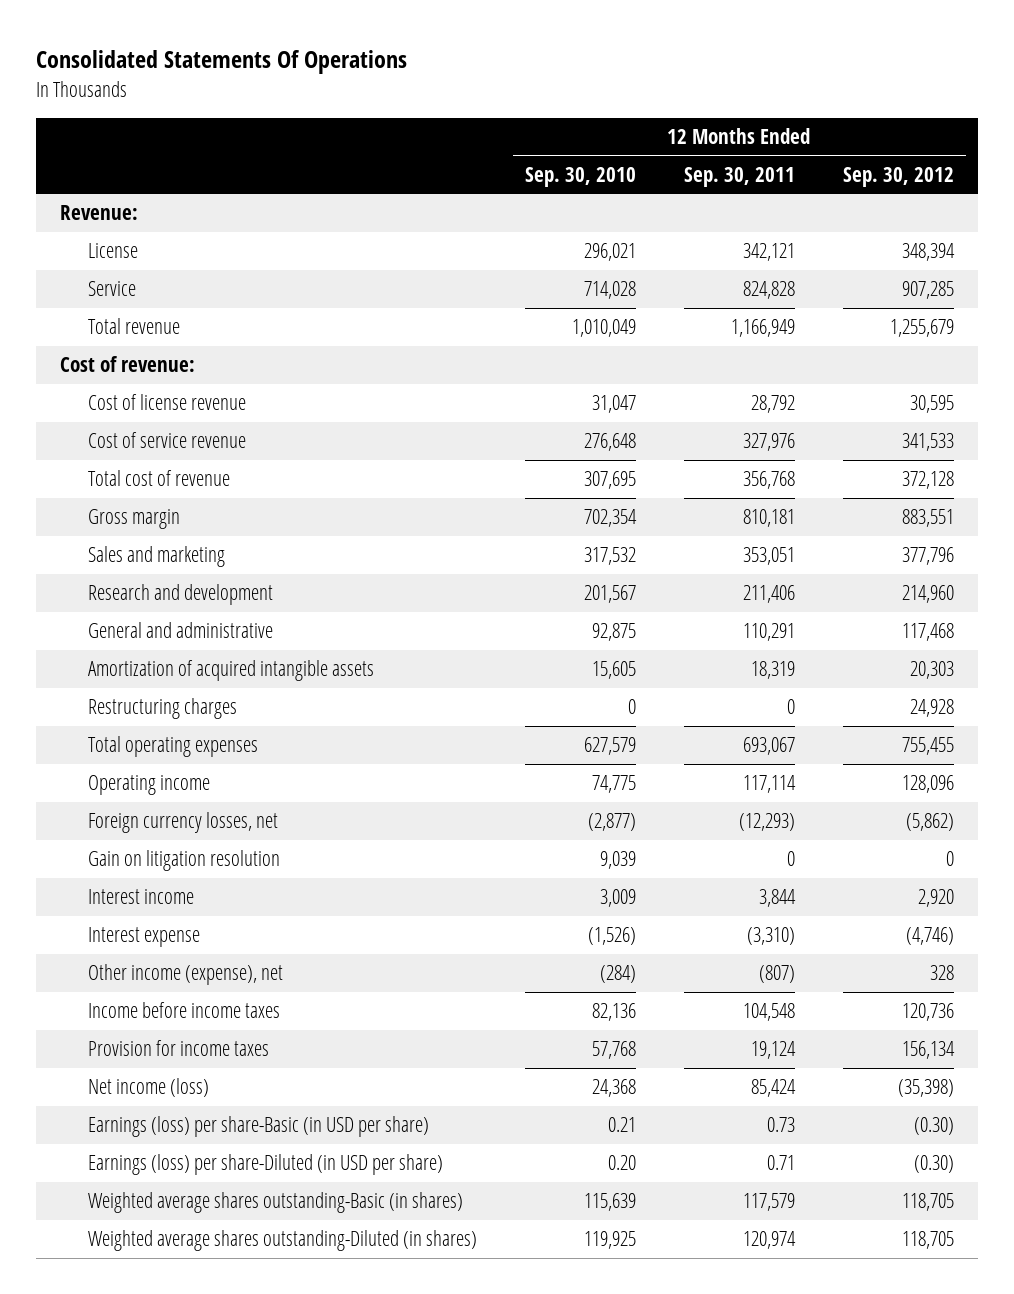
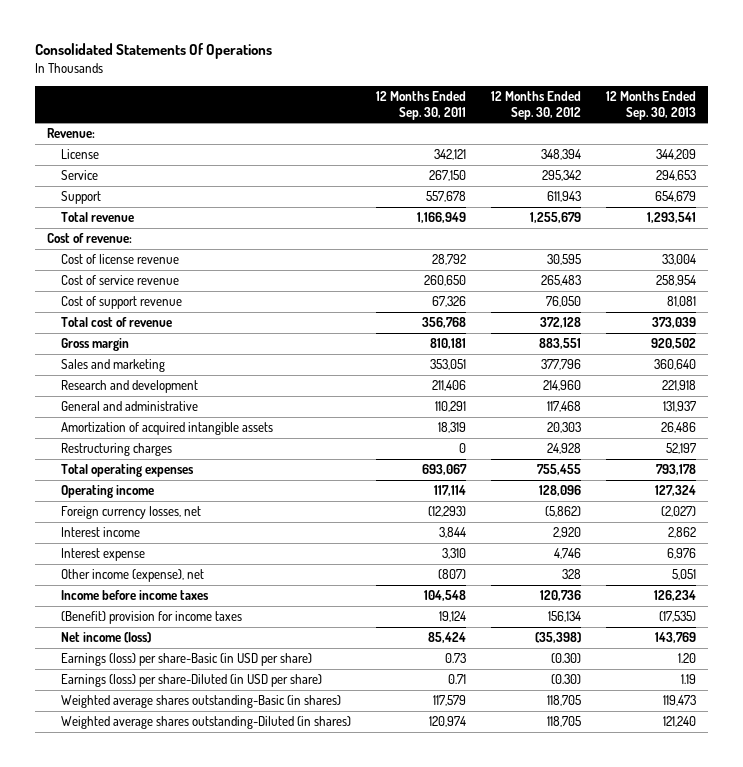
[524,166,636,187] Sep. 30, 2010 -> none
none -> [605,91,696,120] 12 Months Ended Sep. 30, 2013
[742,281,795,300] 824,828 -> [428,170,466,182] 267,150
[901,281,954,300] 907,285 -> [541,170,581,182] 295,342
none -> [60,191,101,205] Support
[742,433,795,452] 327,976 -> [423,275,466,287] 260,650
[901,433,954,452] 341,533 -> [540,275,581,287] 265,483
none -> [60,296,182,310] Cost of support revenue
[87,850,280,872] Gain on litigation resolution -> none
[746,927,795,946] (3,310) -> [441,548,466,560] 3,310
[905,927,954,946] (4,746) -> [553,548,581,560] 4,746
[87,1040,269,1057] Provision for income taxes -> [60,611,242,625] (Benefit) provision for income taxes

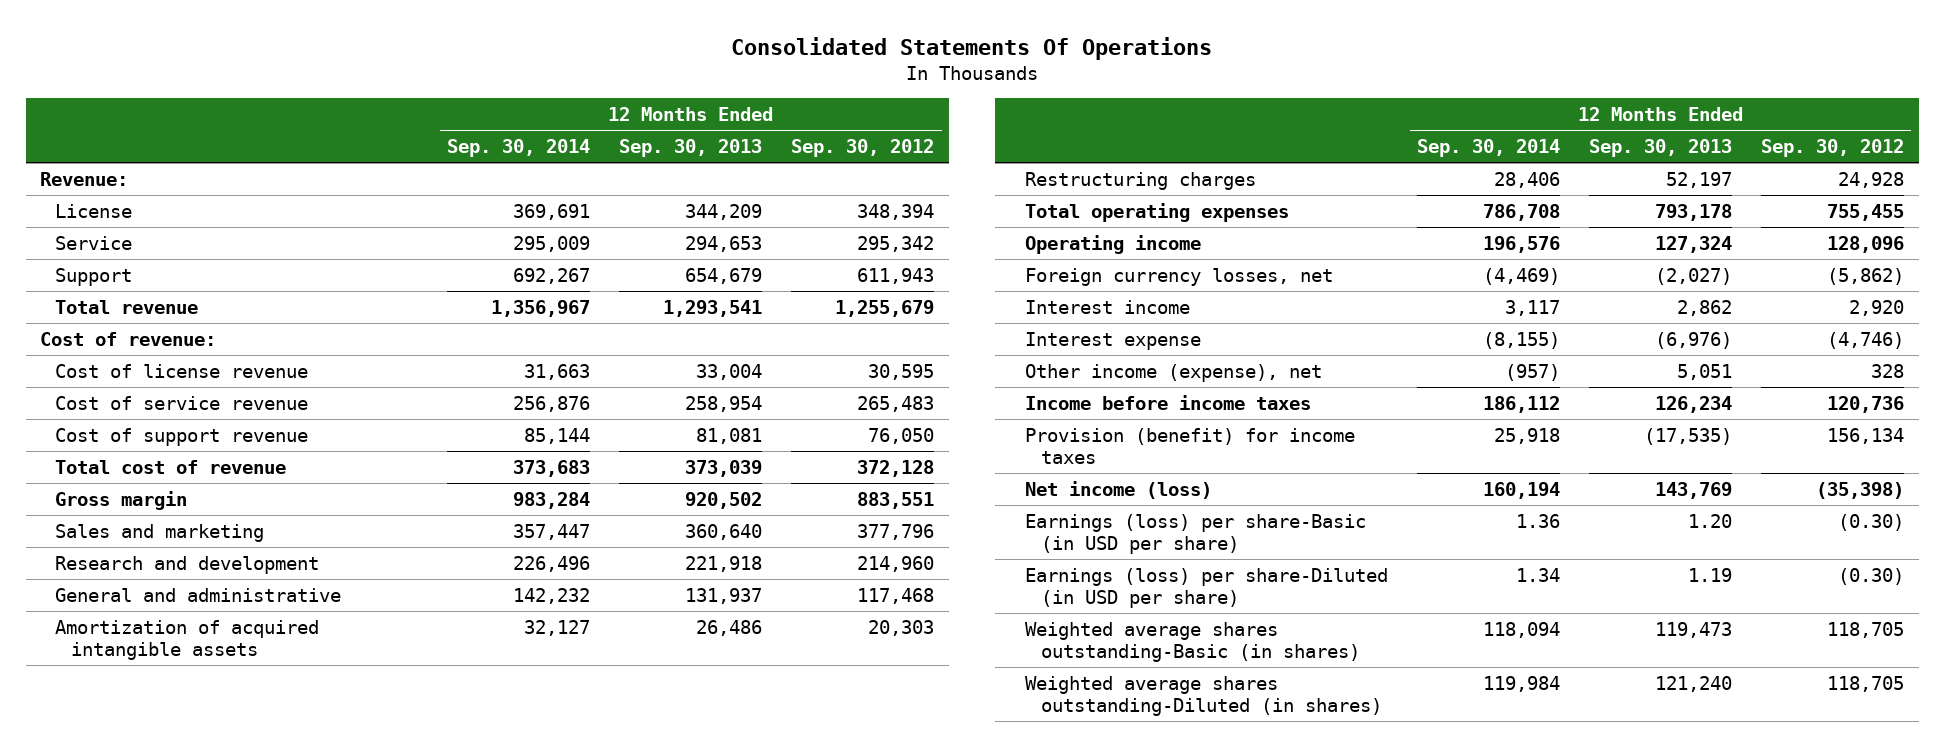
[375,91,466,120] 12 Months Ended Sep. 30, 2011 -> none
none -> [447,139,591,158] Sep. 30, 2014
[553,548,581,560] 4,746 -> [1827,331,1905,349] (4,746)
[666,548,696,560] 6,976 -> [1655,331,1733,349] (6,976)
[60,611,242,625] (Benefit) provision for income taxes -> [1025,427,1356,465] Provision (benefit) for income taxes

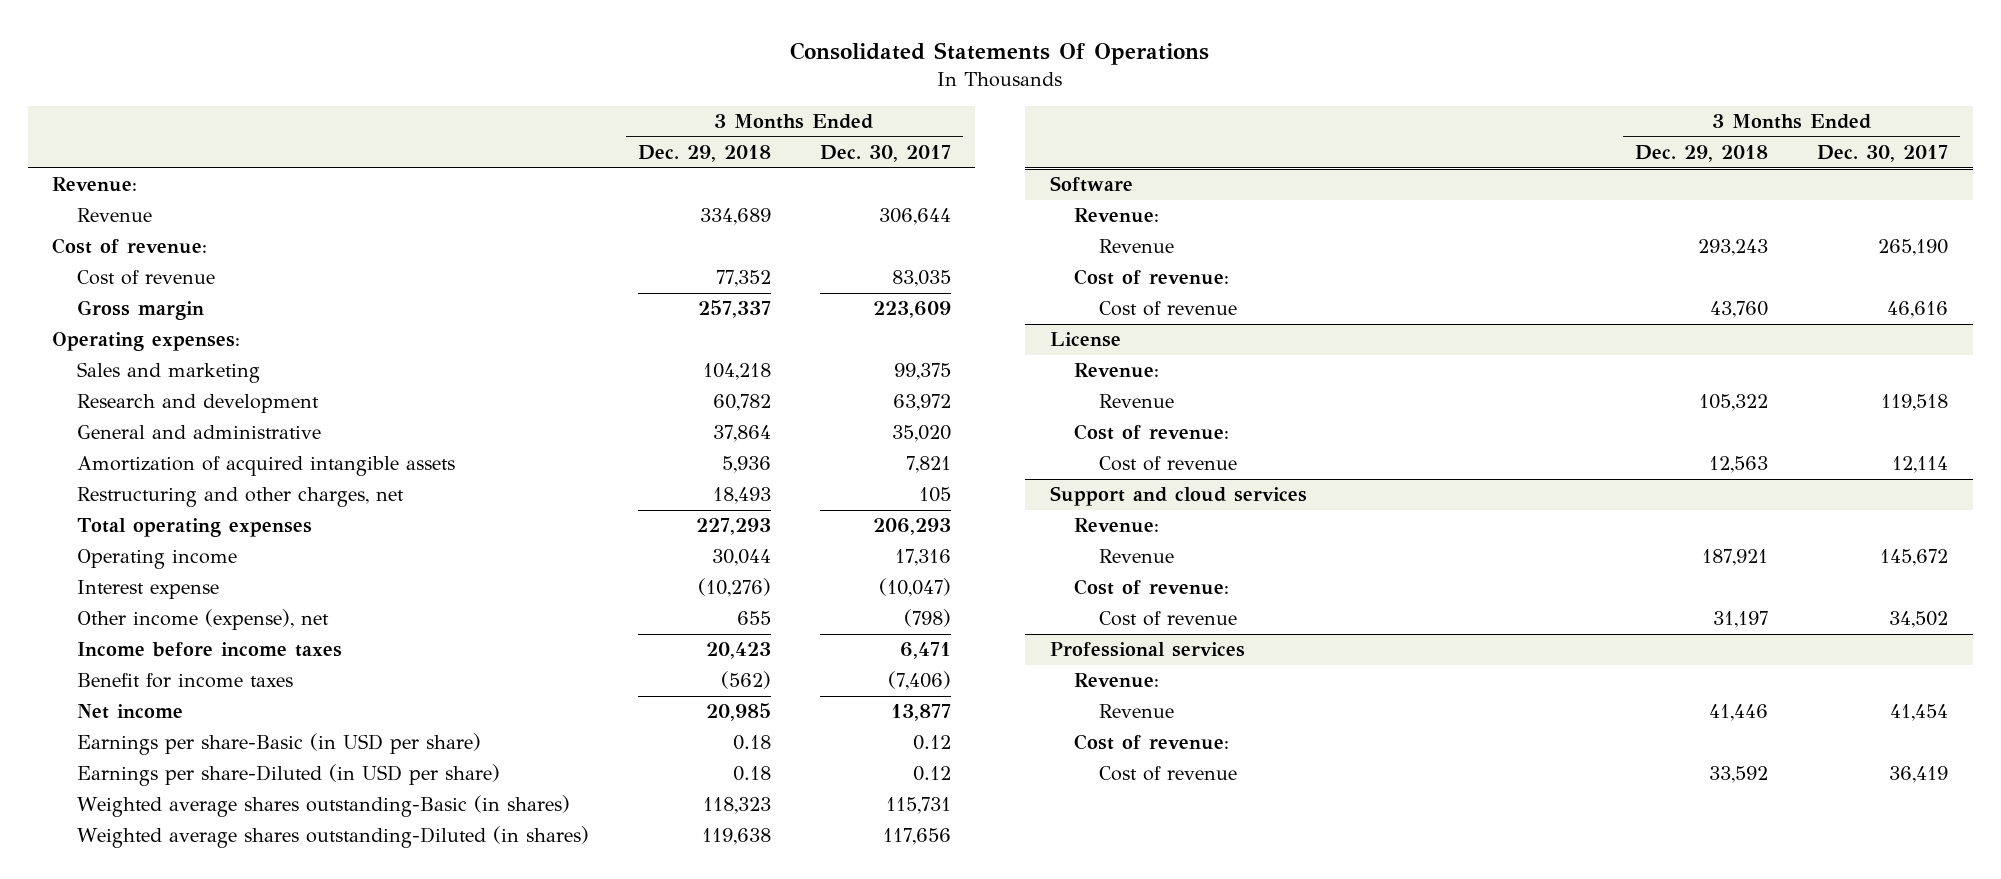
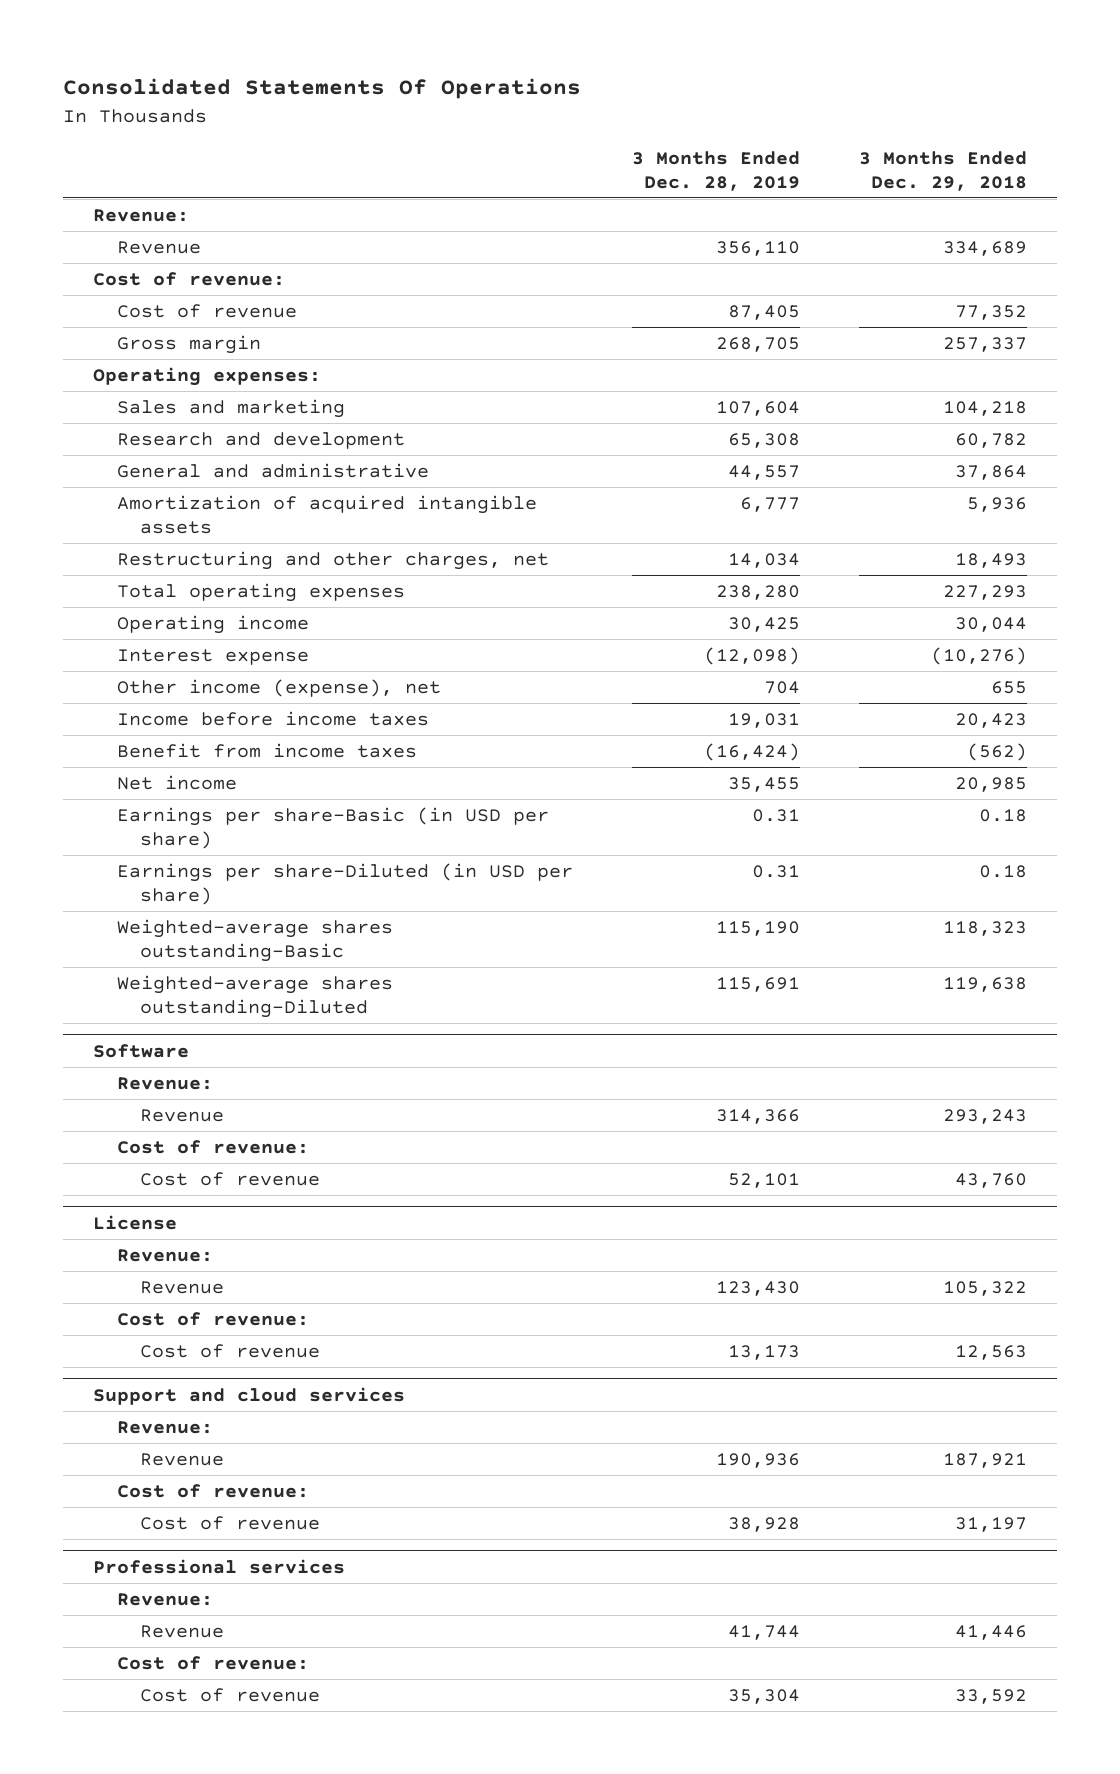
[819,145,951,163] Dec. 30, 2017 -> none
none -> [631,150,800,191] 3 Months Ended Dec. 28, 2019
[76,673,293,689] Benefit for income taxes -> [116,743,417,759] Benefit from income taxes
[76,795,570,818] Weighted average shares outstanding-Basic (in shares) -> [116,919,393,962] Weighted-average shares outstanding-Basic
[76,826,589,849] Weighted average shares outstanding-Diluted (in shares) -> [116,975,393,1018] Weighted-average shares outstanding-Diluted

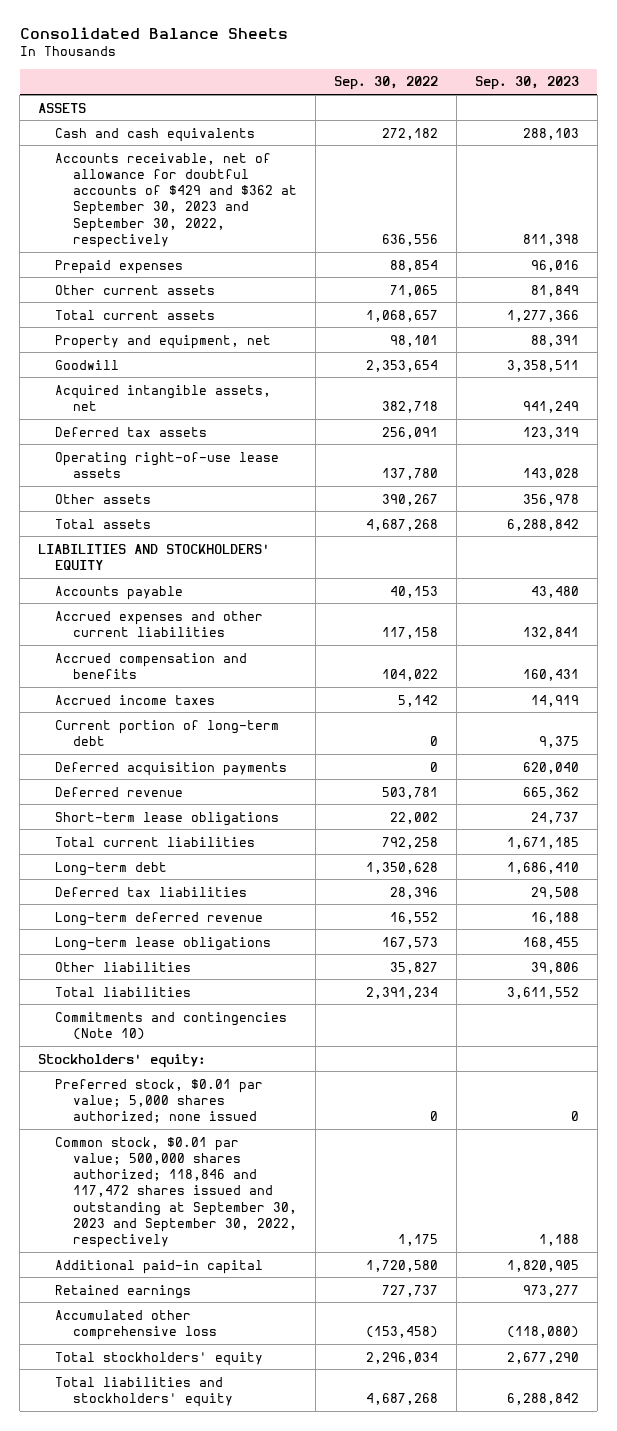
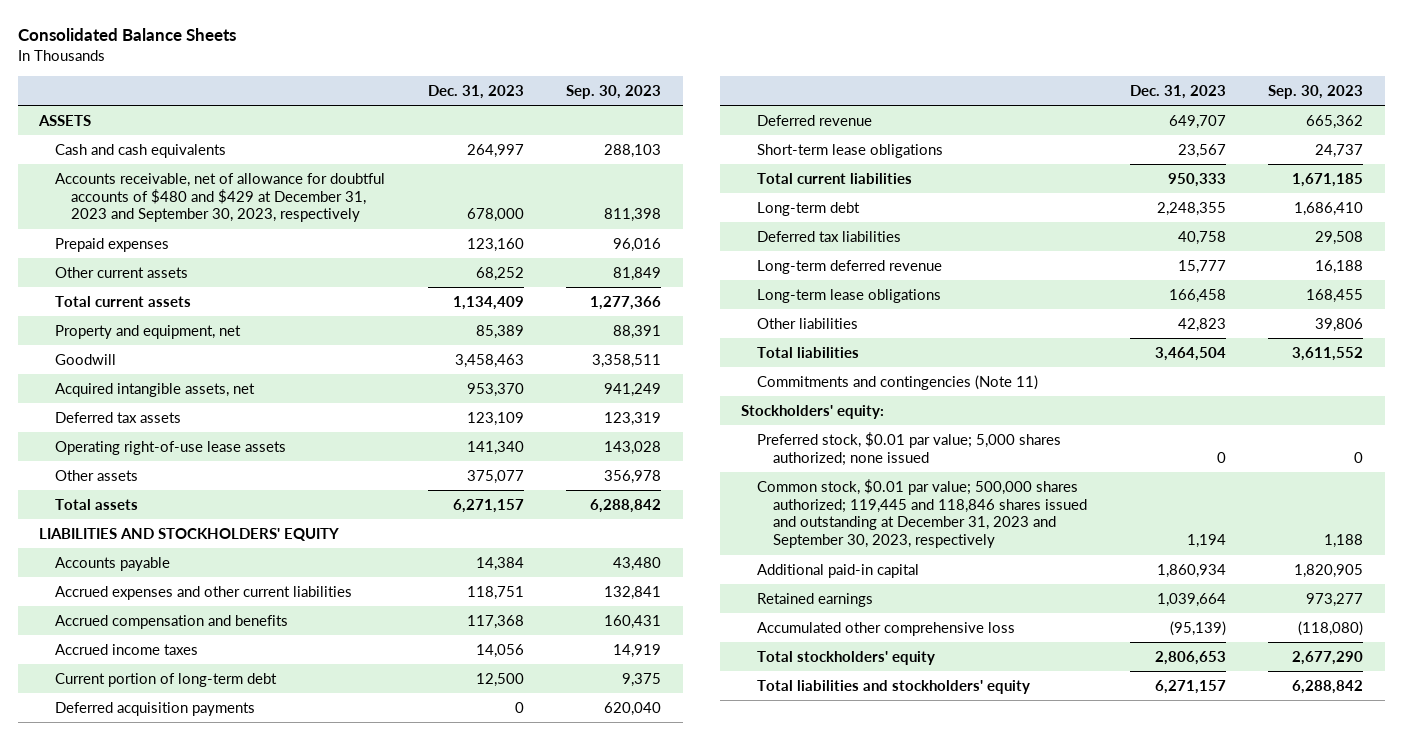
[333,76,438,91] Sep. 30, 2022 -> none
none -> [427,84,524,99] Dec. 31, 2023
[55,152,297,248] Accounts receivable, net of allowance for doubtful accounts of $429 and $362 at September 30, 2023 and September 30, 2022, respectively -> [54,173,385,223] Accounts receivable, net of allowance for doubtful accounts of $480 and $429 at December 31, 2023 and September 30, 2023, respectively
[55,1011,288,1040] Commitments and contingencies (Note 10) -> [756,375,1038,391] Commitments and contingencies (Note 11)
[55,1136,297,1249] Common stock, $0.01 par value; 500,000 shares authorized; 118,846 and 117,472 shares issued and outstanding at September 30, 2023 and September 30, 2022, respectively -> [756,479,1087,549] Common stock, $0.01 par value; 500,000 shares authorized; 119,445 and 118,846 shares issued and outstanding at December 31, 2023 and September 30, 2023, respectively

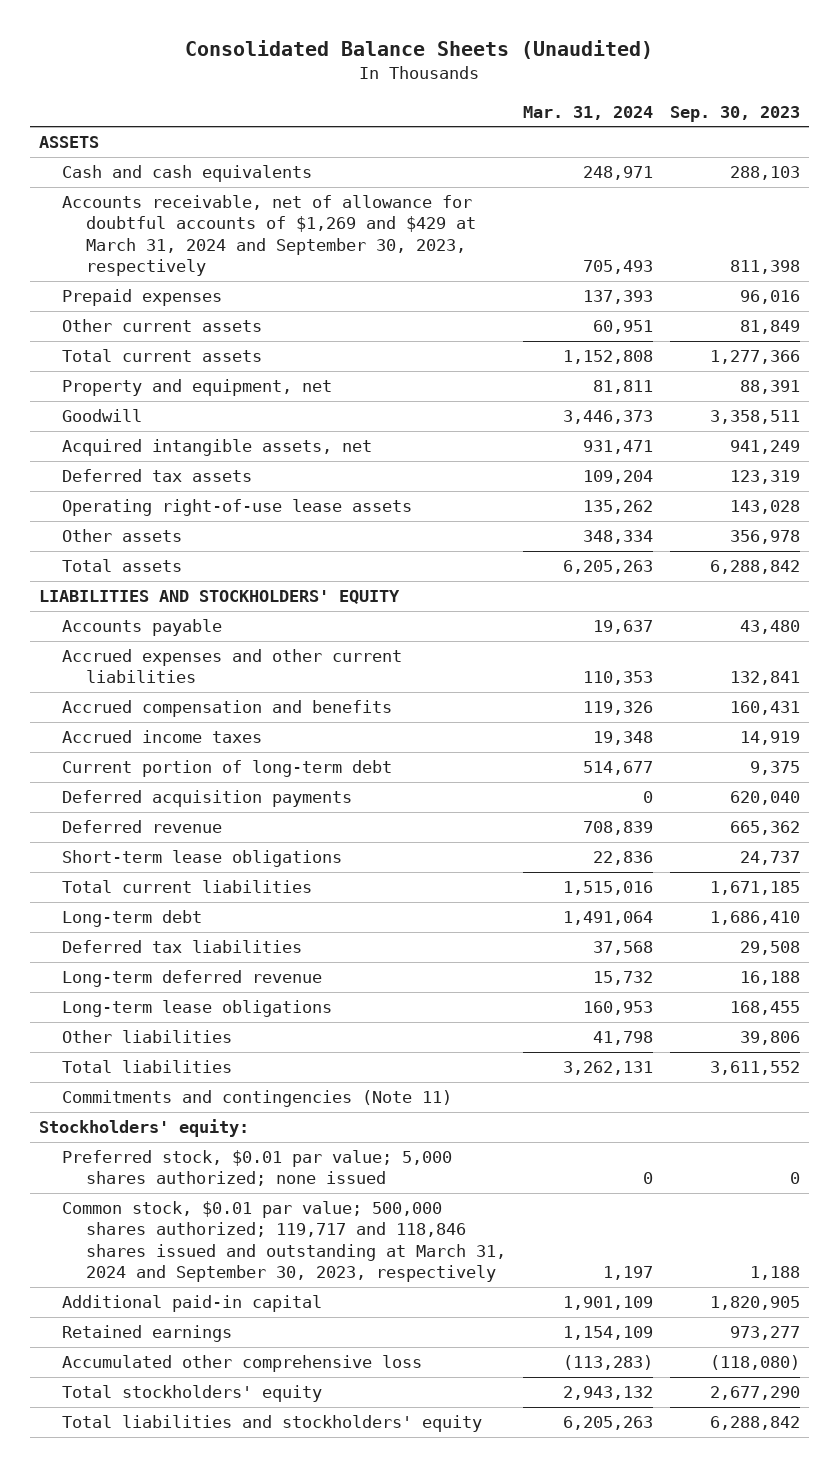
[17,27,236,41] Consolidated Balance Sheets -> [185,40,654,60] Consolidated Balance Sheets (Unaudited)
[427,84,524,99] Dec. 31, 2023 -> none
none -> [522,105,653,120] Mar. 31, 2024
[54,173,385,223] Accounts receivable, net of allowance for doubtful accounts of $480 and $429 at December 31, 2023 and September 30, 2023, respectively -> [62,195,476,276] Accounts receivable, net of allowance for doubtful accounts of $1,269 and $429 at March 31, 2024 and September 30, 2023, respectively
[756,479,1087,549] Common stock, $0.01 par value; 500,000 shares authorized; 119,445 and 118,846 shares issued and outstanding at December 31, 2023 and September 30, 2023, respectively -> [62,1201,506,1282] Common stock, $0.01 par value; 500,000 shares authorized; 119,717 and 118,846 shares issued and outstanding at March 31, 2024 and September 30, 2023, respectively

